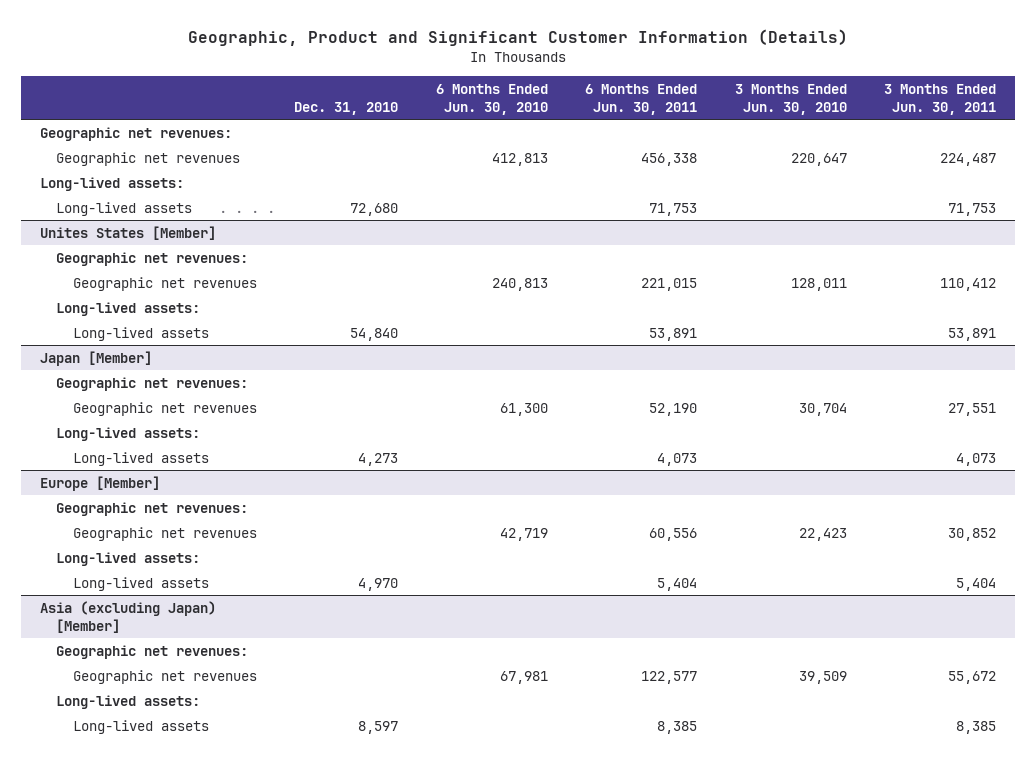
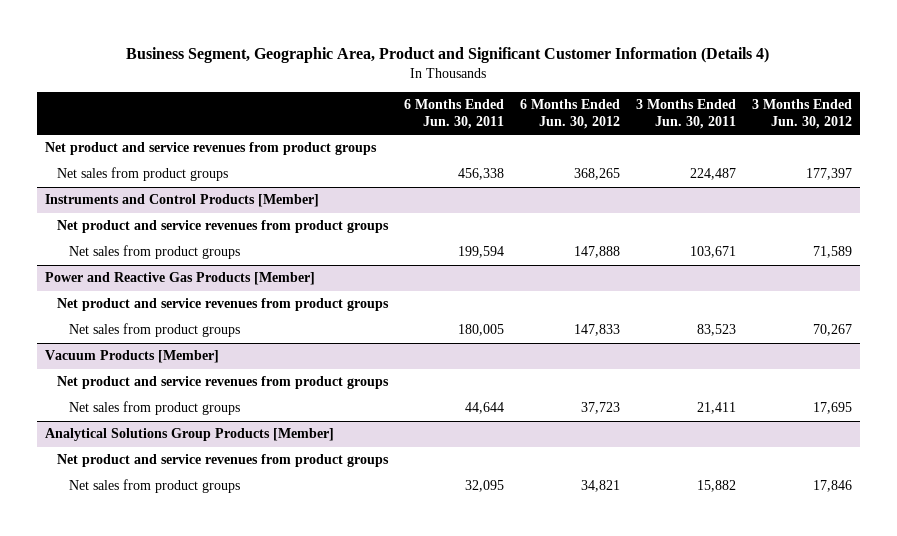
[188,29,849,47] Geographic, Product and Significant Customer Information (Details) -> [126,47,770,64] Business Segment, Geographic Area, Product and Significant Customer Information (Details 4)
[294,101,399,115] Dec. 31, 2010 -> none
[435,83,548,115] 6 Months Ended Jun. 30, 2010 -> none
[734,83,847,115] 3 Months Ended Jun. 30, 2010 -> none
none -> [519,99,620,129] 6 Months Ended Jun. 30, 2012
none -> [751,99,852,129] 3 Months Ended Jun. 30, 2012
[40,126,233,141] Geographic net revenues: -> none
[40,176,185,191] Long-lived assets: -> none
[56,201,193,216] Long-lived assets -> none
[40,225,217,240] Unites States [Member] -> none
[56,251,249,266] Geographic net revenues: -> none
[72,276,257,291] Geographic net revenues -> none
[56,301,201,316] Long-lived assets: -> none
[72,326,209,341] Long-lived assets -> none
[40,350,153,366] Japan [Member] -> none
[56,376,249,391] Geographic net revenues: -> none
[72,401,257,416] Geographic net revenues -> none
[56,426,201,441] Long-lived assets: -> none
[72,451,209,466] Long-lived assets -> none
[40,475,161,491] Europe [Member] -> none
[56,501,249,516] Geographic net revenues: -> none
[72,526,257,541] Geographic net revenues -> none
[56,551,201,566] Long-lived assets: -> none
[72,576,209,591] Long-lived assets -> none
[40,600,217,633] Asia (excluding Japan) [Member] -> none
[56,644,249,659] Geographic net revenues: -> none
[72,669,257,684] Geographic net revenues -> none
[56,694,201,709] Long-lived assets: -> none
[72,719,209,734] Long-lived assets -> none
none -> [45,142,378,156] Net product and service revenues from product groups
[56,151,241,166] Geographic net revenues -> [57,167,229,182] Net sales from product groups
none -> [45,194,320,208] Instruments and Control Products [Member]
none -> [57,220,390,234] Net product and service revenues from product groups
none -> [68,245,240,260] Net sales from product groups
none -> [45,272,316,286] Power and Reactive Gas Products [Member]
none -> [57,298,390,312] Net product and service revenues from product groups
none -> [68,323,240,338] Net sales from product groups
none -> [45,350,220,364] Vacuum Products [Member]
none -> [57,376,390,390] Net product and service revenues from product groups
none -> [68,401,240,416] Net sales from product groups
none -> [45,428,335,442] Analytical Solutions Group Products [Member]
none -> [57,454,390,468] Net product and service revenues from product groups
none -> [68,479,240,494] Net sales from product groups

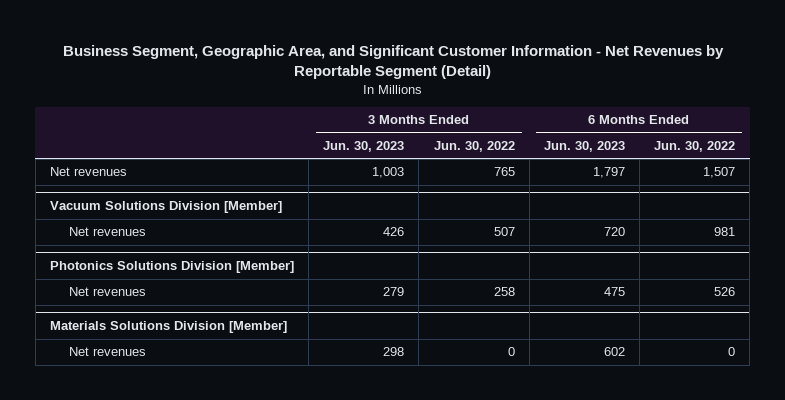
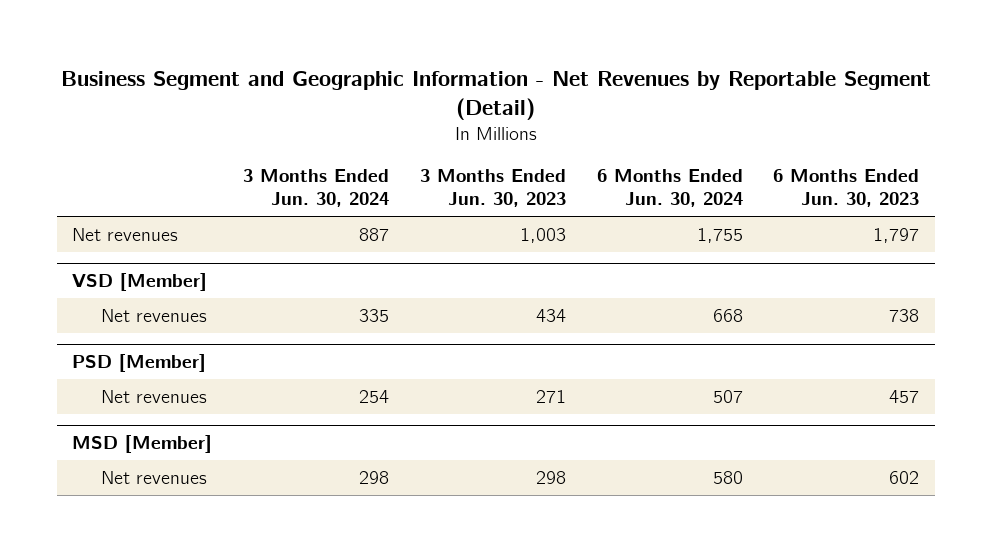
[62,44,724,80] Business Segment, Geographic Area, and Significant Customer Information - Net Revenues by Reportable Segment (Detail) -> [60,70,931,120] Business Segment and Geographic Information - Net Revenues by Reportable Segment (Detail)
[433,141,515,153] Jun. 30, 2022 -> none
[654,141,736,153] Jun. 30, 2022 -> none
none -> [242,169,389,208] 3 Months Ended Jun. 30, 2024
none -> [596,169,743,208] 6 Months Ended Jun. 30, 2024
[50,201,283,214] Vacuum Solutions Division [Member] -> [72,273,208,292] VSD [Member]
[383,227,405,237] 426 -> [535,308,566,322] 434
[603,227,625,237] 720 -> [889,308,920,322] 738
[50,261,295,274] Photonics Solutions Division [Member] -> [72,354,207,373] PSD [Member]
[383,287,405,297] 279 -> [535,389,566,403] 271
[603,287,625,297] 475 -> [889,389,920,403] 457
[50,321,288,334] Materials Solutions Division [Member] -> [72,435,213,454] MSD [Member]

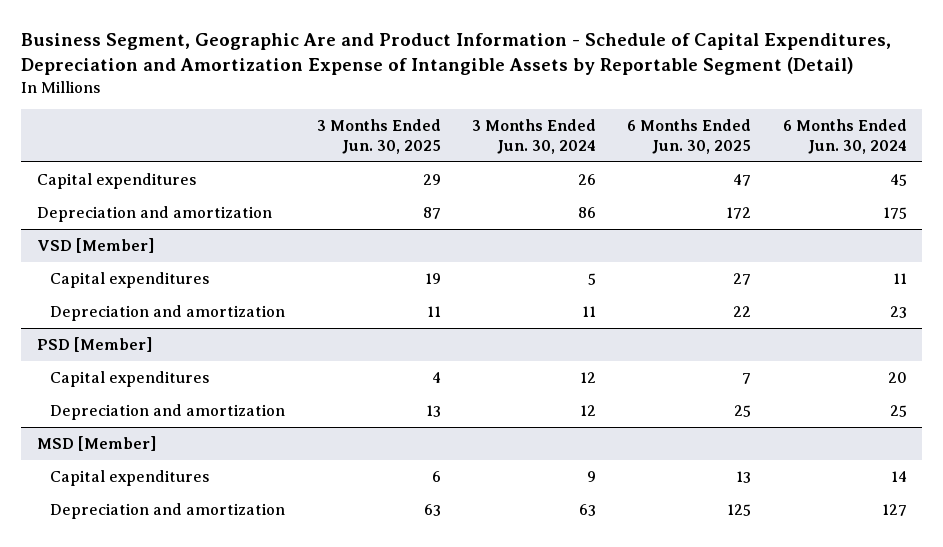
[60,70,931,120] Business Segment and Geographic Information - Net Revenues by Reportable Segment (Detail) -> [20,32,891,75] Business Segment, Geographic Are and Product Information - Schedule of Capital Expenditures, Depreciation and Amortization Expense of Intangible Assets by Reportable Segment (Detail)
[419,169,566,208] 3 Months Ended Jun. 30, 2023 -> none
[773,169,920,208] 6 Months Ended Jun. 30, 2023 -> none
none -> [316,118,441,155] 3 Months Ended Jun. 30, 2025
none -> [627,118,752,155] 6 Months Ended Jun. 30, 2025
[72,227,179,241] Net revenues -> none
none -> [36,172,196,189] Capital expenditures
none -> [36,205,272,222] Depreciation and amortization
[100,308,207,322] Net revenues -> none
none -> [50,271,210,288] Capital expenditures
none -> [50,304,286,321] Depreciation and amortization
[100,389,207,403] Net revenues -> none
none -> [50,370,210,387] Capital expenditures
none -> [50,403,286,420] Depreciation and amortization
[100,470,207,484] Net revenues -> none
none -> [50,469,210,486] Capital expenditures
none -> [50,502,286,519] Depreciation and amortization

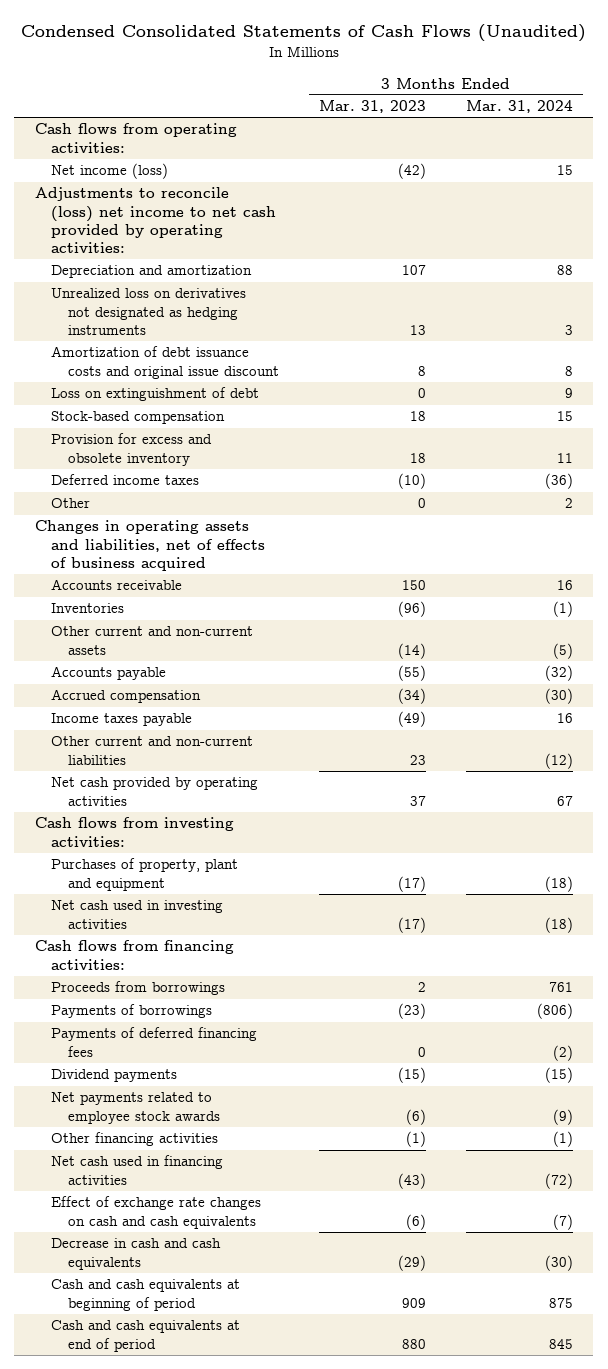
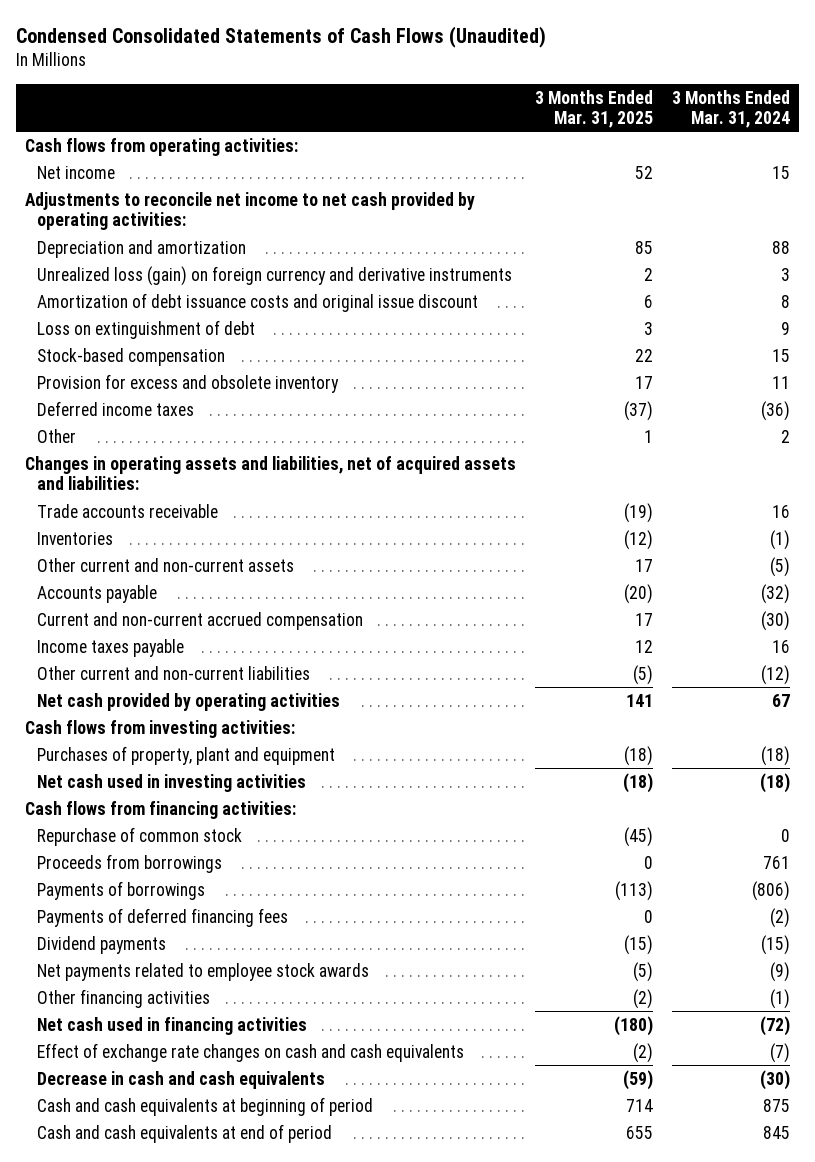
[318,100,426,114] Mar. 31, 2023 -> none
none -> [534,89,653,128] 3 Months Ended Mar. 31, 2025
[51,163,169,180] Net income (loss) -> [37,165,116,179] Net income
[34,187,277,254] Adjustments to reconcile (loss) net income to net cash provided by operating activities: -> [25,191,476,231] Adjustments to reconcile net income to net cash provided by operating activities:
[51,288,247,335] Unrealized loss on derivatives not designated as hedging instruments -> [37,265,513,286] Unrealized loss (gain) on foreign currency and derivative instruments
[34,520,266,571] Changes in operating assets and liabilities, net of effects of business acquired -> [25,455,517,491] Changes in operating assets and liabilities, net of acquired assets and liabilities:
[51,579,183,591] Accounts receivable -> [37,503,219,518] Trade accounts receivable
[51,689,202,704] Accrued compensation -> none
none -> [37,611,364,630] Current and non-current accrued compensation
none -> [37,826,243,846] Repurchase of common stock

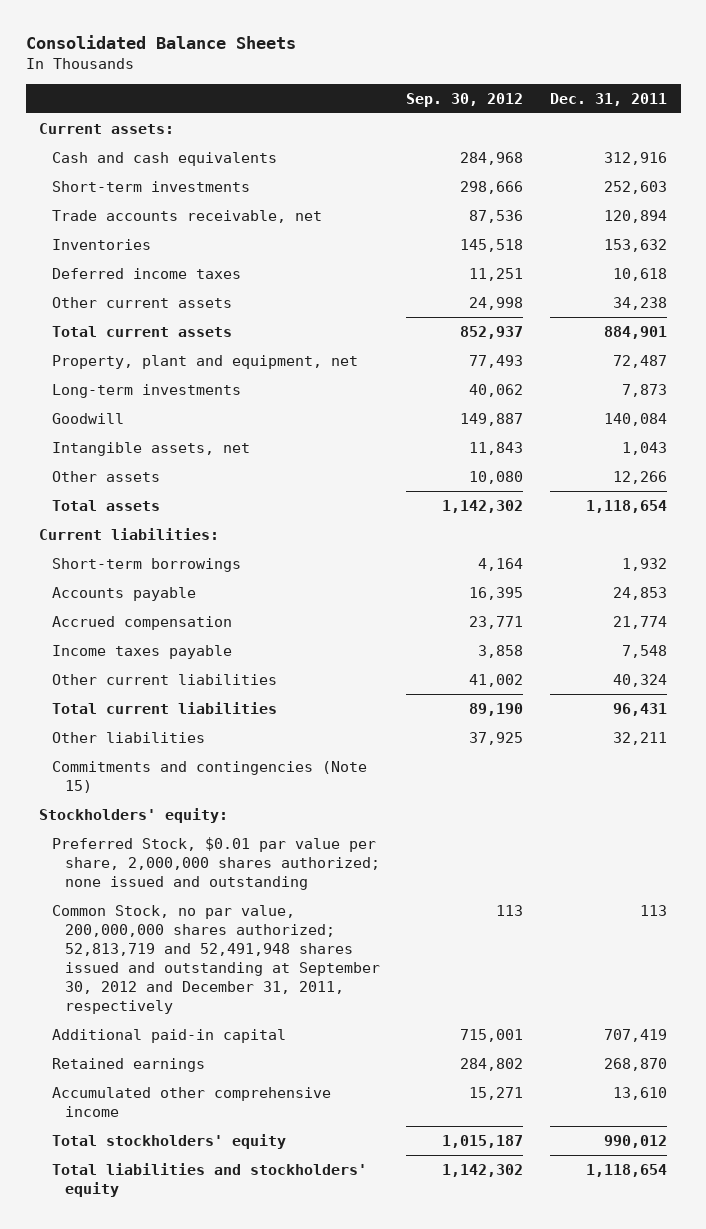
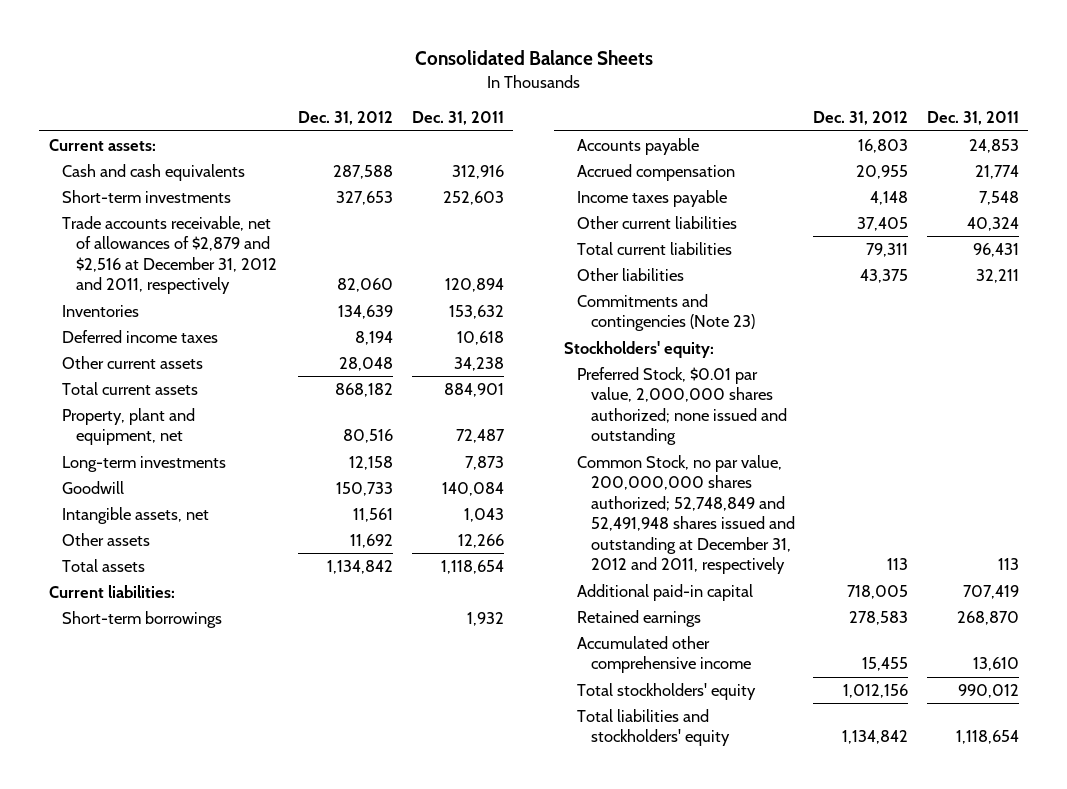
[406,92,524,107] Sep. 30, 2012 -> none
none -> [298,111,394,126] Dec. 31, 2012
[51,210,322,224] Trade accounts receivable, net -> [62,215,277,295] Trade accounts receivable, net of allowances of $2,879 and $2,516 at December 31, 2012 and 2011, respectively
[51,761,367,794] Commitments and contingencies (Note 15) -> [577,293,755,332] Commitments and contingencies (Note 23)
[51,837,380,891] Preferred Stock, $0.01 par value per share, 2,000,000 shares authorized; none issued and outstanding -> [577,366,787,446] Preferred Stock, $0.01 par value, 2,000,000 shares authorized; none issued and outstanding
[51,905,380,1014] Common Stock, no par value, 200,000,000 shares authorized; 52,813,719 and 52,491,948 shares issued and outstanding at September 30, 2012 and December 31, 2011, respectively -> [577,454,795,575] Common Stock, no par value, 200,000,000 shares authorized; 52,748,849 and 52,491,948 shares issued and outstanding at December 31, 2012 and 2011, respectively

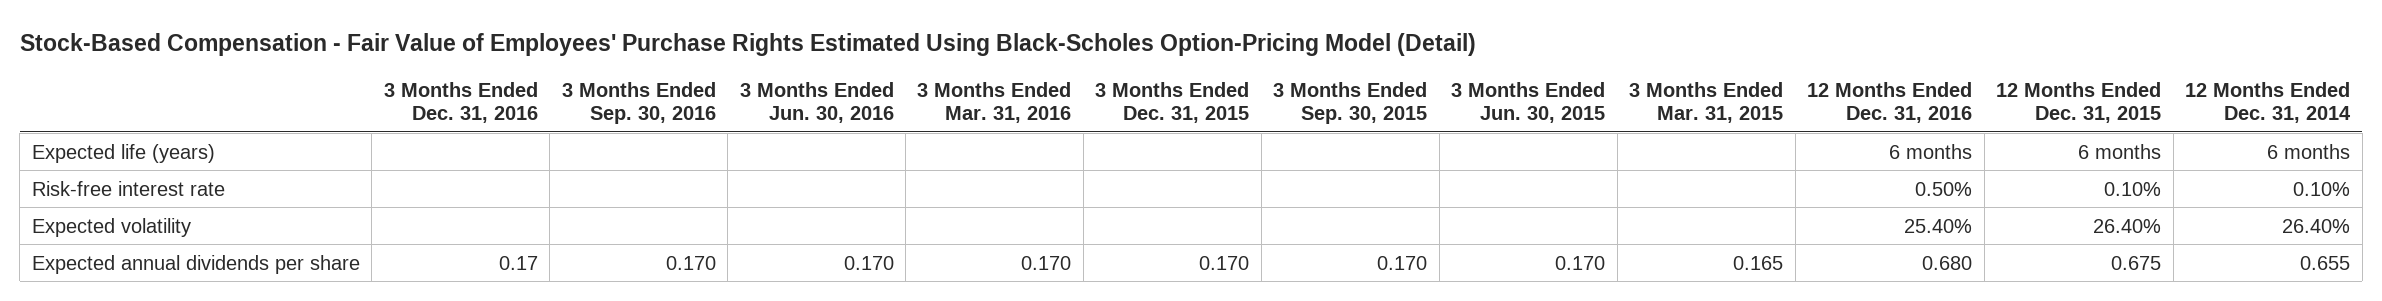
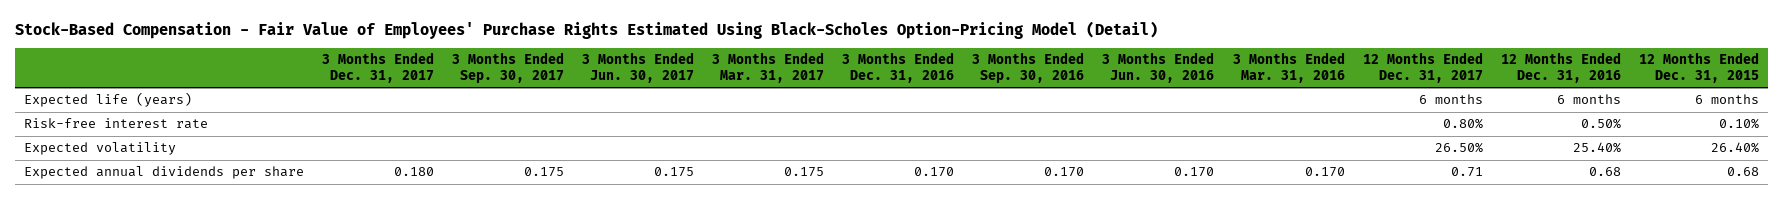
[1095,81,1250,124] 3 Months Ended Dec. 31, 2015 -> none
[1273,81,1428,125] 3 Months Ended Sep. 30, 2015 -> none
[1451,81,1606,124] 3 Months Ended Jun. 30, 2015 -> none
[1629,81,1784,124] 3 Months Ended Mar. 31, 2015 -> none
[2185,81,2352,124] 12 Months Ended Dec. 31, 2014 -> none
none -> [321,52,434,83] 3 Months Ended Dec. 31, 2017
none -> [452,52,565,83] 3 Months Ended Sep. 30, 2017
none -> [582,52,695,83] 3 Months Ended Jun. 30, 2017
none -> [712,52,825,83] 3 Months Ended Mar. 31, 2017
none -> [1362,52,1483,83] 12 Months Ended Dec. 31, 2017
[498,255,538,270] 0.17 -> [914,167,955,178] 0.170
[1922,255,1973,270] 0.680 -> [1588,167,1621,177] 0.68
[2111,255,2162,270] 0.675 -> [1726,167,1759,177] 0.68

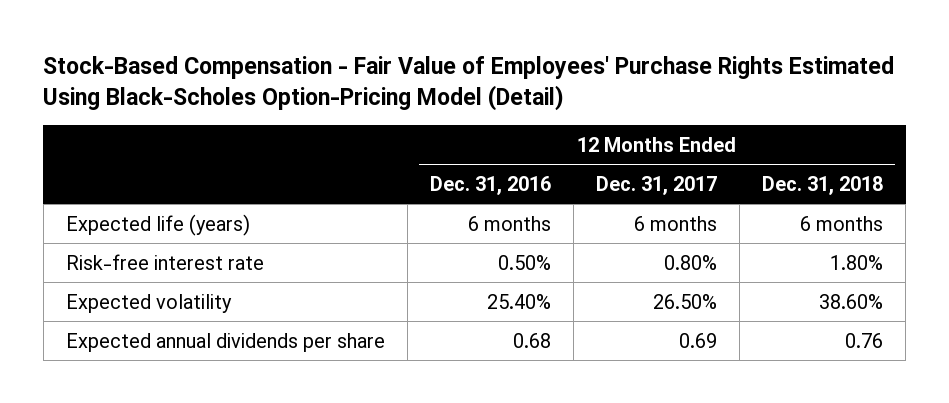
[321,52,434,83] 3 Months Ended Dec. 31, 2017 -> none
[452,52,565,83] 3 Months Ended Sep. 30, 2017 -> none
[582,52,695,83] 3 Months Ended Jun. 30, 2017 -> none
[712,52,825,83] 3 Months Ended Mar. 31, 2017 -> none
[842,52,955,83] 3 Months Ended Dec. 31, 2016 -> none
[972,52,1085,83] 3 Months Ended Sep. 30, 2016 -> none
[1102,52,1215,83] 3 Months Ended Jun. 30, 2016 -> none
[1232,52,1345,83] 3 Months Ended Mar. 31, 2016 -> none
[1638,52,1759,83] 12 Months Ended Dec. 31, 2015 -> none
none -> [762,175,884,195] Dec. 31, 2018
[1450,167,1483,178] 0.71 -> [679,332,718,348] 0.69

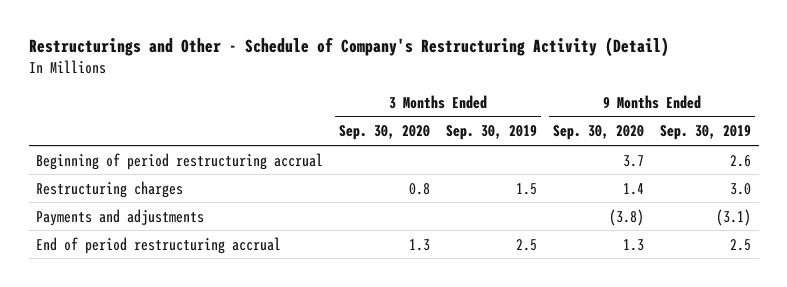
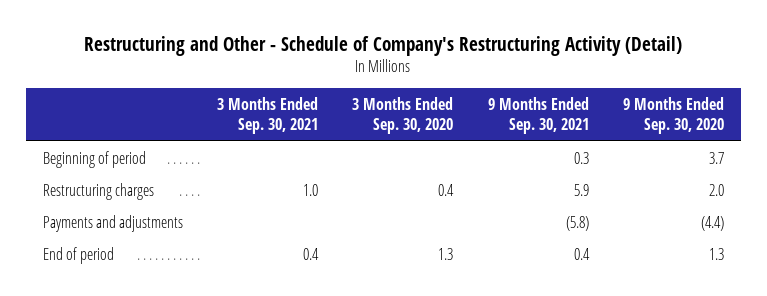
[28,37,669,58] Restructurings and Other - Schedule of Company's Restructuring Activity (Detail) -> [84,35,683,56] Restructuring and Other - Schedule of Company's Restructuring Activity (Detail)
[446,125,538,141] Sep. 30, 2019 -> none
[660,125,752,141] Sep. 30, 2019 -> none
none -> [217,97,319,135] 3 Months Ended Sep. 30, 2021
none -> [487,97,589,135] 9 Months Ended Sep. 30, 2021
[36,152,324,170] Beginning of period restructuring accrual -> [42,150,146,168] Beginning of period
[409,182,431,195] 0.8 -> [438,183,455,196] 0.4
[623,182,645,195] 1.4 -> [708,183,724,196] 2.0
[609,208,645,226] (3.8) -> [700,215,724,231] (4.4)
[36,236,282,254] End of period restructuring accrual -> [42,246,114,264] End of period

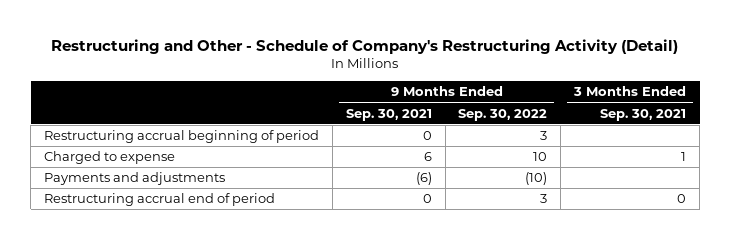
[352,97,454,135] 3 Months Ended Sep. 30, 2020 -> none
[622,97,724,135] 9 Months Ended Sep. 30, 2020 -> none
none -> [458,108,548,121] Sep. 30, 2022
[42,182,154,200] Restructuring charges -> none
[42,150,146,168] Beginning of period -> [43,130,319,144] Restructuring accrual beginning of period
[573,151,589,164] 0.3 -> [422,131,432,141] 0
none -> [43,151,175,165] Charged to expense
[565,215,589,231] (5.8) -> [415,172,432,186] (6)
[42,246,114,264] End of period -> [43,193,275,207] Restructuring accrual end of period
[303,247,320,260] 0.4 -> [677,194,687,204] 0
[573,247,590,260] 0.4 -> [422,194,432,204] 0

